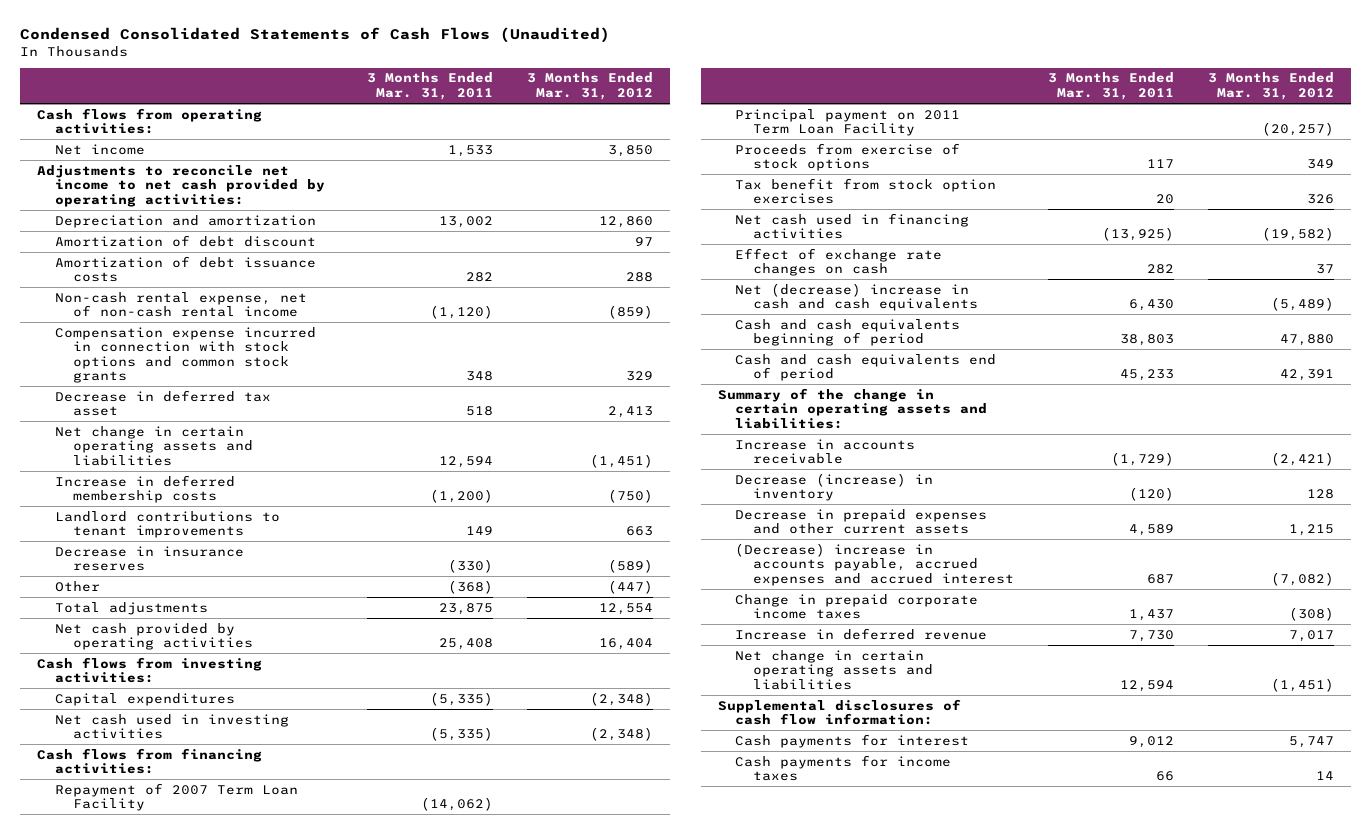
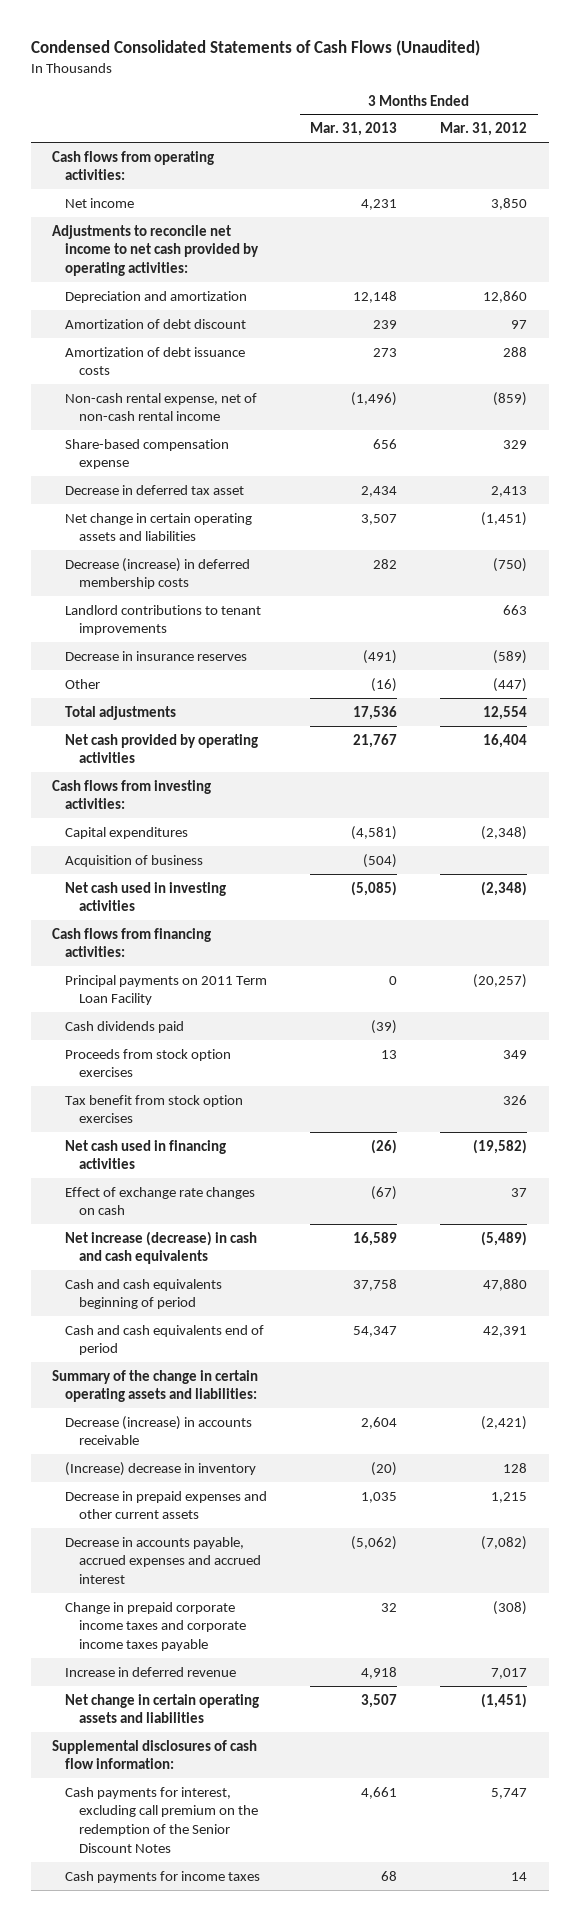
[367,72,494,101] 3 Months Ended Mar. 31, 2011 -> none
none -> [310,122,398,137] Mar. 31, 2013
[54,326,316,384] Compensation expense incurred in connection with stock options and common stock grants -> [65,438,230,470] Share-based compensation expense
[54,474,235,504] Increase in deferred membership costs -> [65,557,251,590] Decrease (increase) in deferred membership costs
none -> [65,854,204,867] Acquisition of business
[54,782,298,812] Repayment of 2007 Term Loan Facility -> none
[735,108,961,137] Principal payment on 2011 Term Loan Facility -> [65,974,268,1006] Principal payments on 2011 Term Loan Facility
none -> [65,1020,185,1033] Cash dividends paid
[735,142,961,172] Proceeds from exercise of stock options -> [65,1048,232,1078] Proceeds from stock option exercises
[735,282,979,312] Net (decrease) increase in cash and cash equivalents -> [65,1230,258,1265] Net increase (decrease) in cash and cash equivalents
[735,438,916,465] Increase in accounts receivable -> [65,1415,253,1446] Decrease (increase) in accounts receivable
[735,472,934,502] Decrease (increase) in inventory -> [65,1461,257,1476] (Increase) decrease in inventory
[735,542,1015,586] (Decrease) increase in accounts payable, accrued expenses and accrued interest -> [65,1536,261,1585] Decrease in accounts payable, accrued expenses and accrued interest
[735,593,979,620] Change in prepaid corporate income taxes -> [65,1601,246,1652] Change in prepaid corporate income taxes and corporate income taxes payable
[735,733,970,748] Cash payments for interest -> [65,1786,258,1853] Cash payments for interest, excluding call premium on the redemption of the Senior Discount Notes

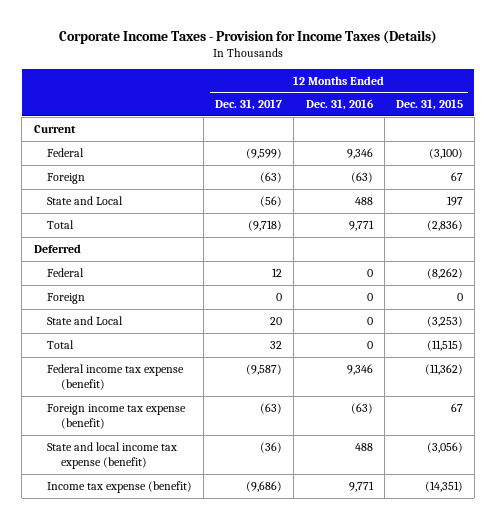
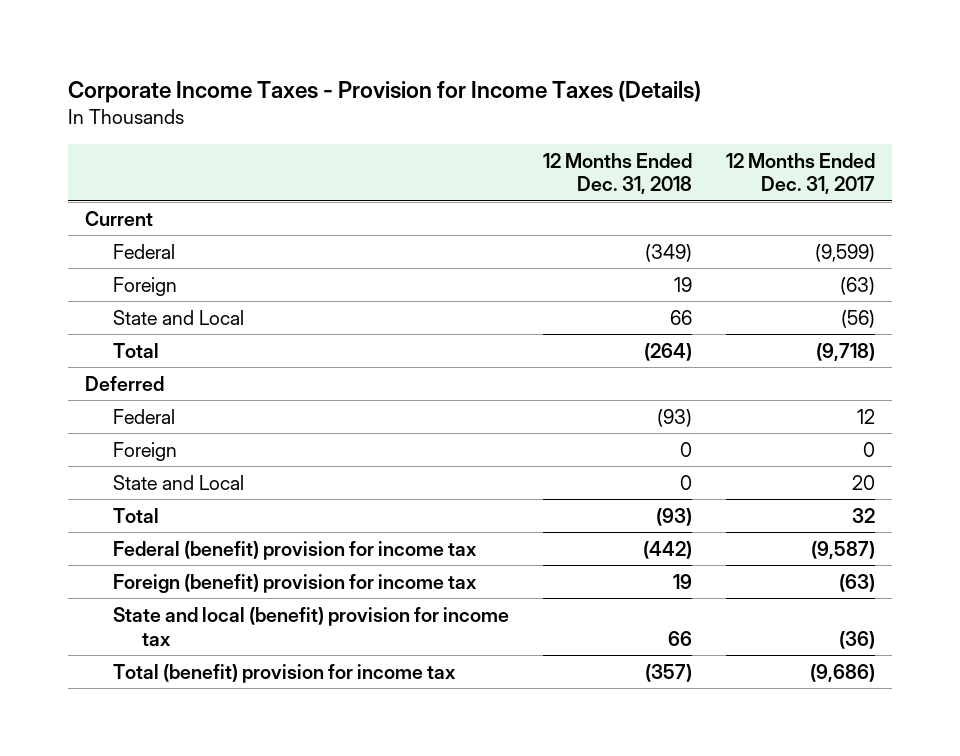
[305,99,374,111] Dec. 31, 2016 -> none
[395,99,463,111] Dec. 31, 2015 -> none
none -> [543,152,693,195] 12 Months Ended Dec. 31, 2018
[47,363,185,391] Federal income tax expense (benefit) -> [113,540,478,560] Federal (benefit) provision for income tax
[47,403,187,430] Foreign income tax expense (benefit) -> [113,573,478,593] Foreign (benefit) provision for income tax
[47,441,178,470] State and local income tax expense (benefit) -> [113,606,510,646] State and local (benefit) provision for income tax
[47,480,193,493] Income tax expense (benefit) -> [113,663,457,683] Total (benefit) provision for income tax

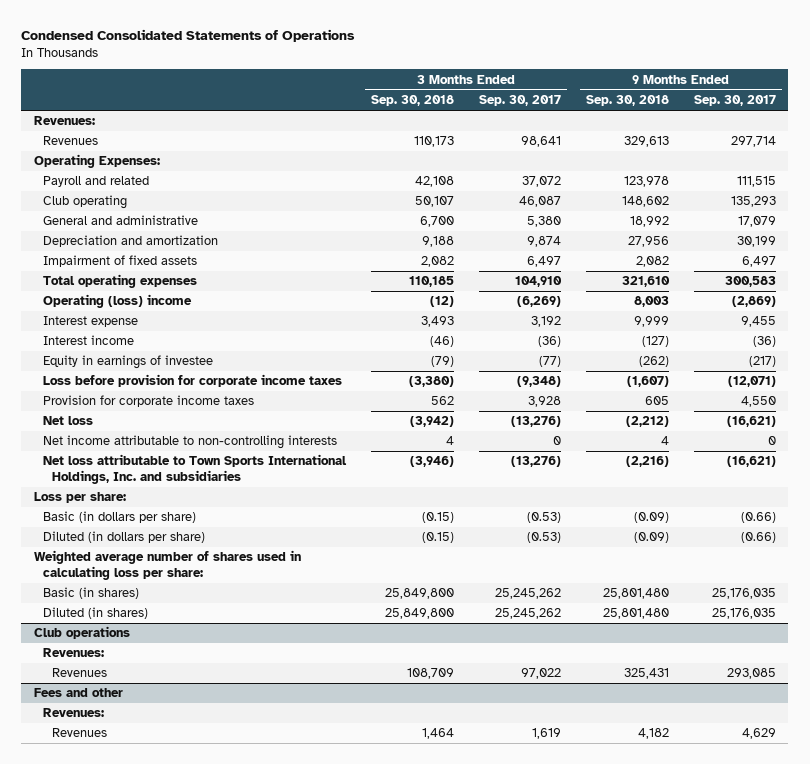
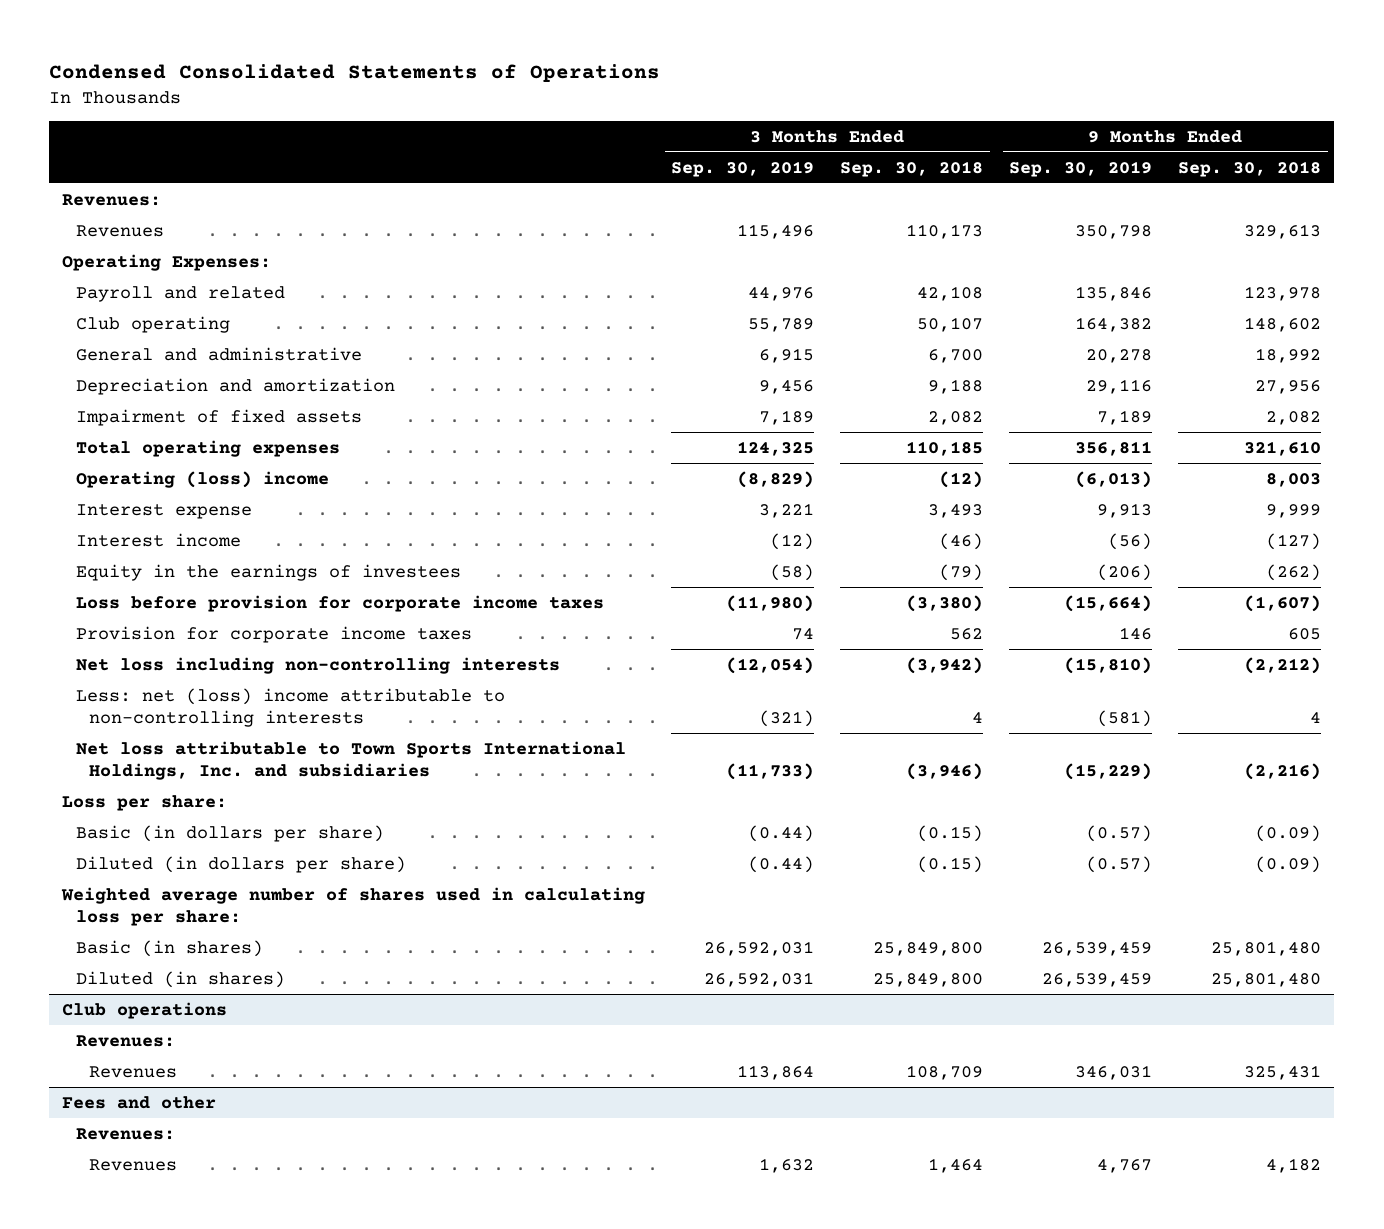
[479,95,562,107] Sep. 30, 2017 -> none
[693,95,776,107] Sep. 30, 2017 -> none
none -> [671,160,815,177] Sep. 30, 2019
none -> [1009,160,1153,177] Sep. 30, 2019
[43,355,214,370] Equity in earnings of investee -> [75,563,461,581] Equity in the earnings of investees
[43,416,94,426] Net loss -> [75,656,560,674] Net loss including non-controlling interests
[43,435,338,450] Net income attributable to non-controlling interests -> [75,687,505,727] Less: net (loss) income attributable to non-controlling interests

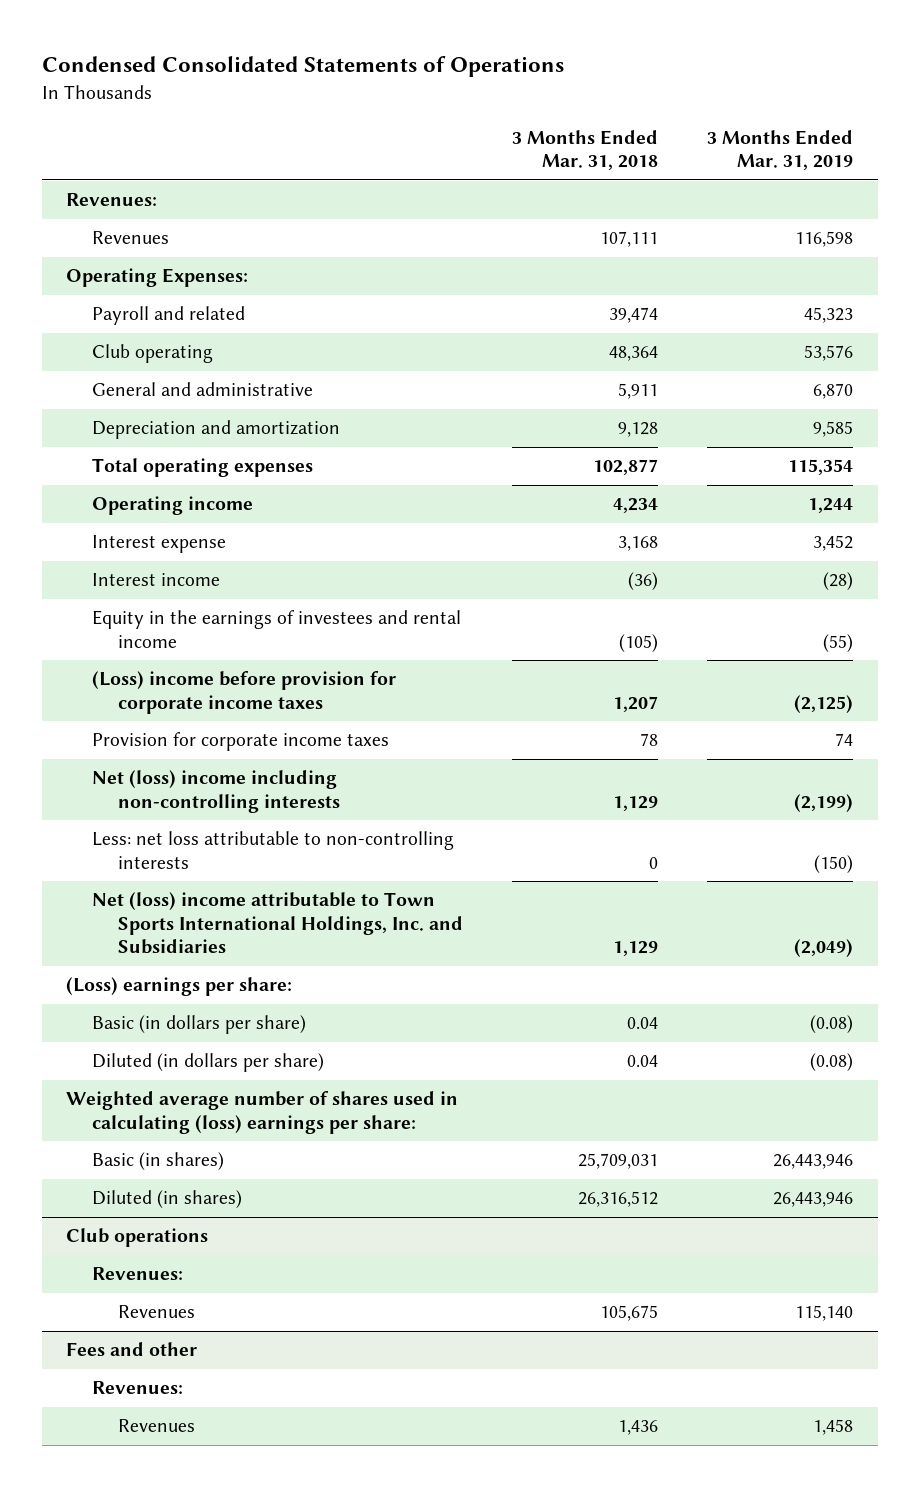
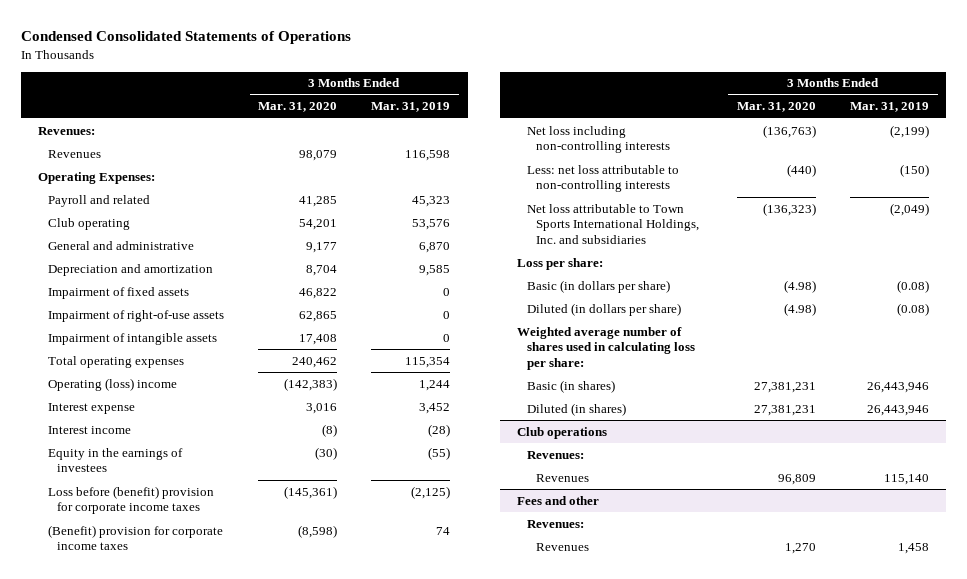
[512,129,659,171] 3 Months Ended Mar. 31, 2018 -> none
none -> [258,102,338,113] Mar. 31, 2020
none -> [47,286,189,299] Impairment of fixed assets
none -> [47,309,224,322] Impairment of right-of-use assets
none -> [47,332,217,345] Impairment of intangible assets
[92,496,254,516] Operating income -> [47,377,177,391] Operating (loss) income
[92,610,462,648] Equity in the earnings of investees and rental income -> [47,447,183,473] Equity in the earnings of investees
[92,671,397,714] (Loss) income before provision for corporate income taxes -> [47,485,214,515] Loss before (benefit) provision for corporate income taxes
[92,732,390,752] Provision for corporate income taxes -> [47,524,223,551] (Benefit) provision for corporate income taxes
[92,770,341,813] Net (loss) income including non-controlling interests -> [526,125,671,154] Net loss including non-controlling interests
[92,892,464,955] Net (loss) income attributable to Town Sports International Holdings, Inc. and Subsidiaries -> [526,203,700,244] Net loss attributable to Town Sports International Holdings, Inc. and subsidiaries
[66,977,293,997] (Loss) earnings per share: -> [517,257,604,270] Loss per share:
[66,1091,459,1134] Weighted average number of shares used in calculating (loss) earnings per share: -> [517,326,695,370] Weighted average number of shares used in calculating loss per share:

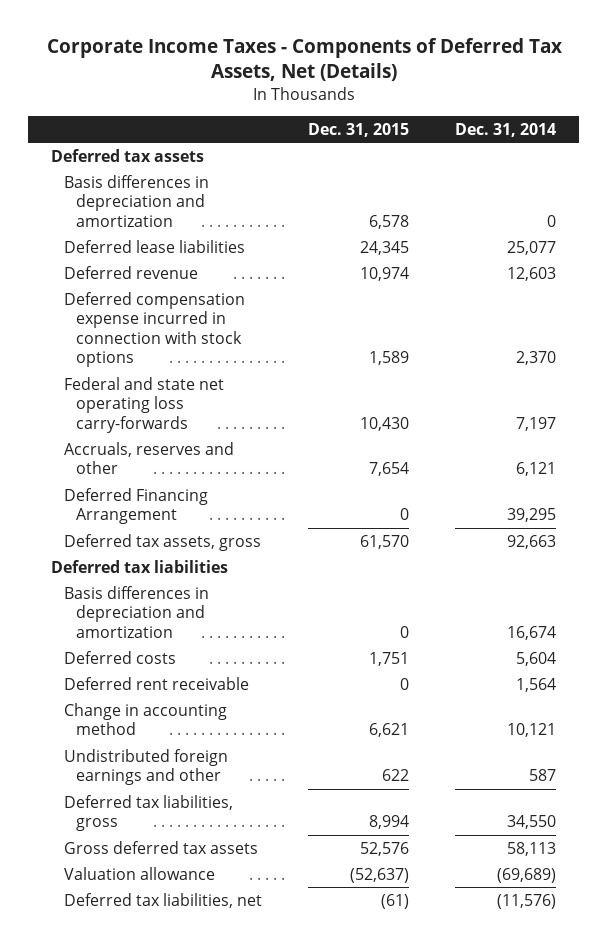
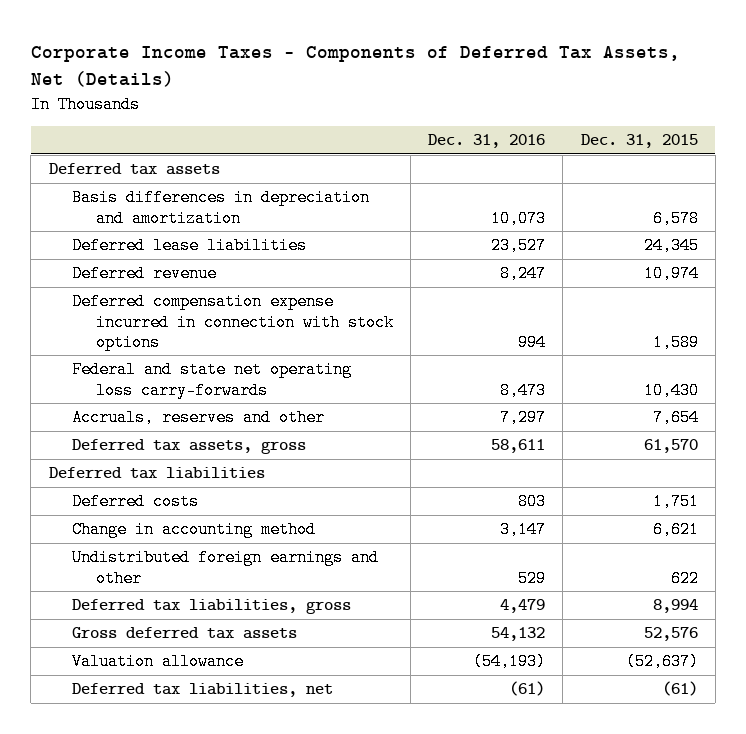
[455,122,557,137] Dec. 31, 2014 -> none
none -> [428,134,546,149] Dec. 31, 2016
[63,487,208,525] Deferred Financing Arrangement -> none
[63,585,209,638] Basis differences in depreciation and amortization -> none
[63,676,249,690] Deferred rent receivable -> none

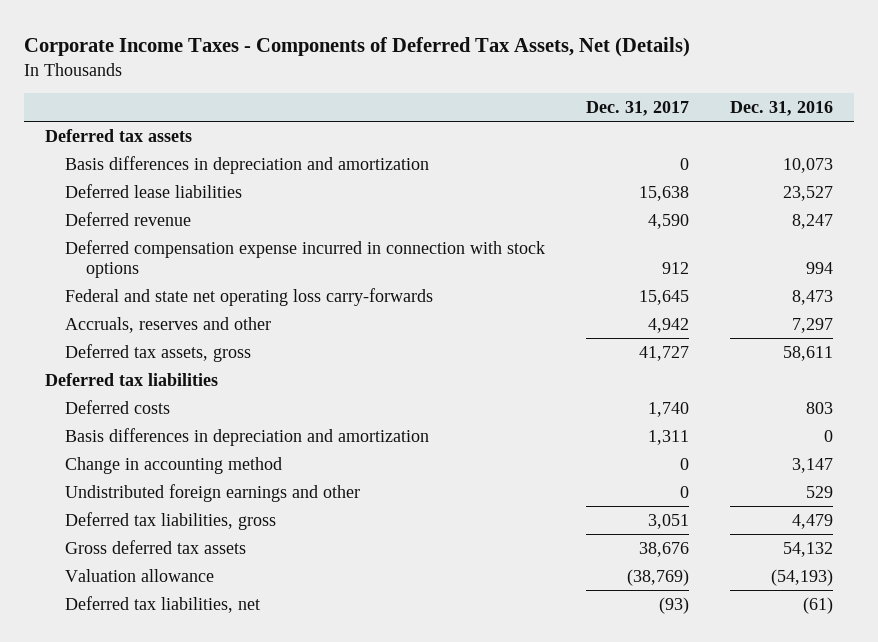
[580,134,698,149] Dec. 31, 2015 -> none
none -> [586,101,690,117] Dec. 31, 2017
none -> [65,427,430,446] Basis differences in depreciation and amortization

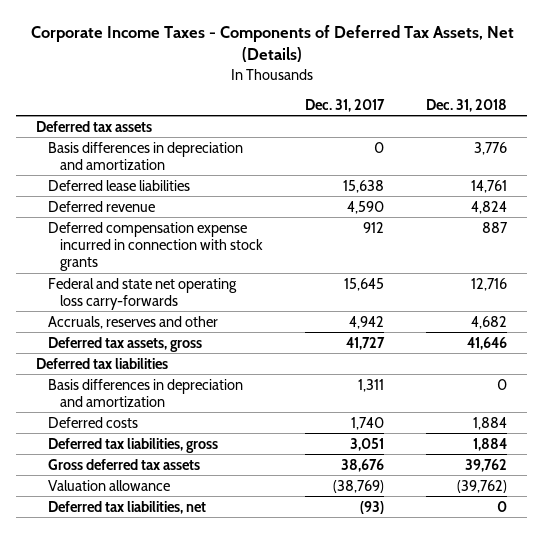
[730,101,834,117] Dec. 31, 2016 -> none
none -> [425,98,507,112] Dec. 31, 2018
[65,239,546,279] Deferred compensation expense incurred in connection with stock options -> [48,221,264,271] Deferred compensation expense incurred in connection with stock grants
[65,456,283,474] Change in accounting method -> none
[65,483,361,502] Undistributed foreign earnings and other -> none
[65,399,171,414] Deferred costs -> [48,416,139,428] Deferred costs

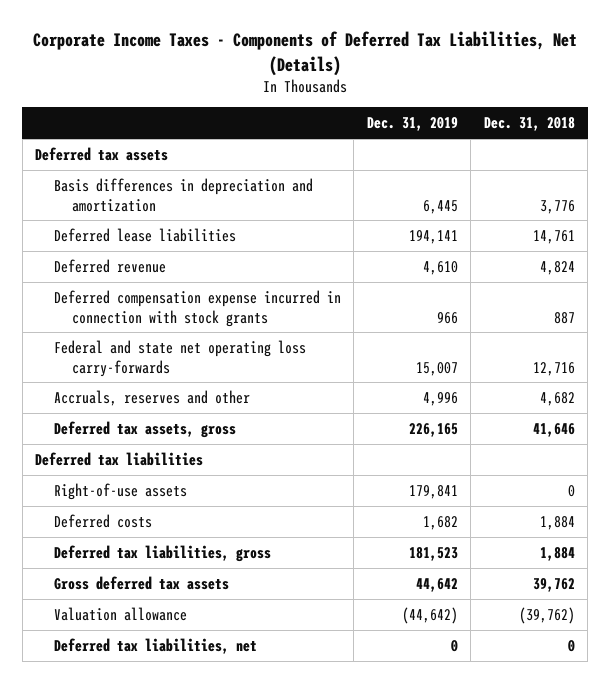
[30,24,514,63] Corporate Income Taxes - Components of Deferred Tax Assets, Net (Details) -> [32,31,577,76] Corporate Income Taxes - Components of Deferred Tax Liabilities, Net (Details)
[304,98,385,112] Dec. 31, 2017 -> none
none -> [366,117,458,132] Dec. 31, 2019
[48,378,244,407] Basis differences in depreciation and amortization -> [53,482,187,500] Right-of-use assets

